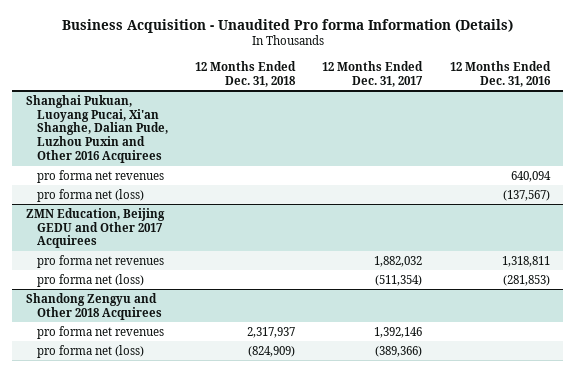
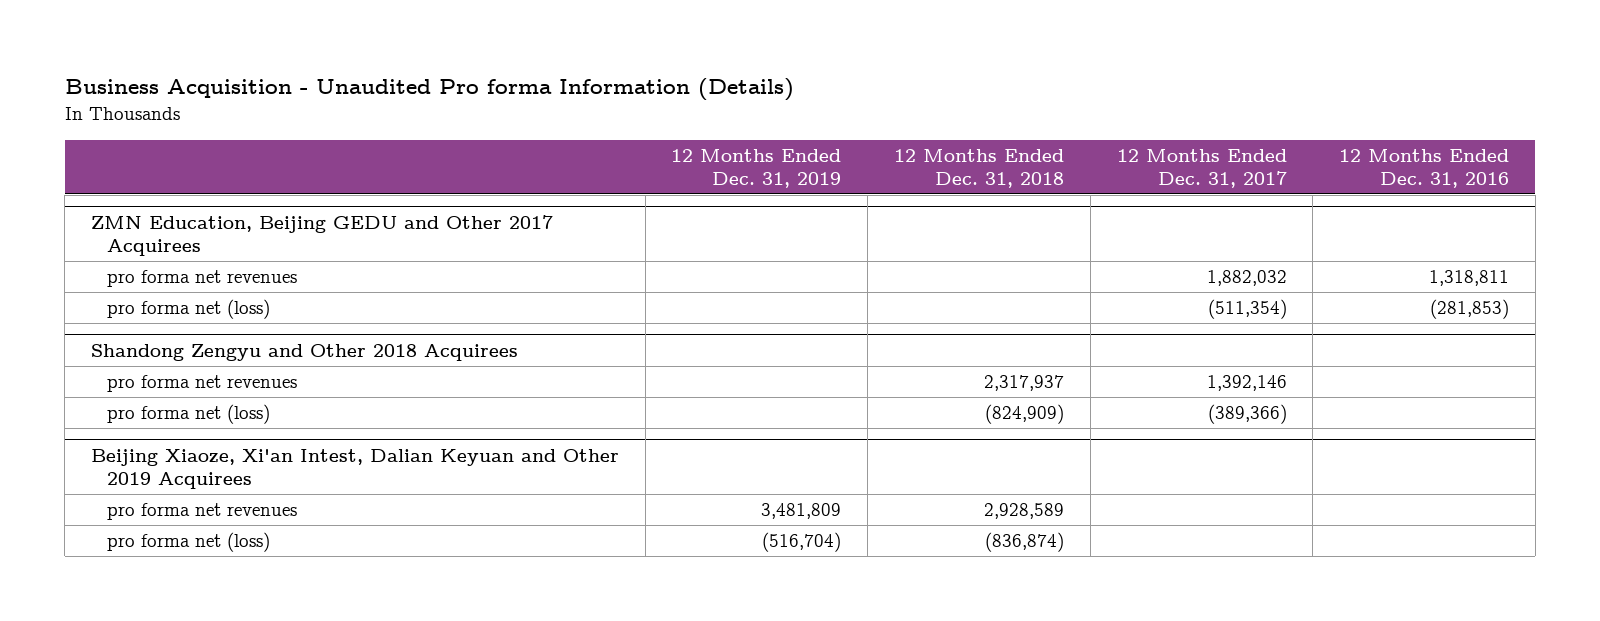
none -> [671,148,842,189] 12 Months Ended Dec. 31, 2019
[25,94,168,164] Shanghai Pukuan, Luoyang Pucai, Xi'an Shanghe, Dalian Pude, Luzhou Puxin and Other 2016 Acquirees -> none
[36,169,164,183] pro forma net revenues -> none
[36,188,144,202] pro forma net (loss) -> none
none -> [90,448,619,490] Beijing Xiaoze, Xi'an Intest, Dalian Keyuan and Other 2019 Acquirees
none -> [107,503,298,521] pro forma net revenues
none -> [107,532,271,553] pro forma net (loss)

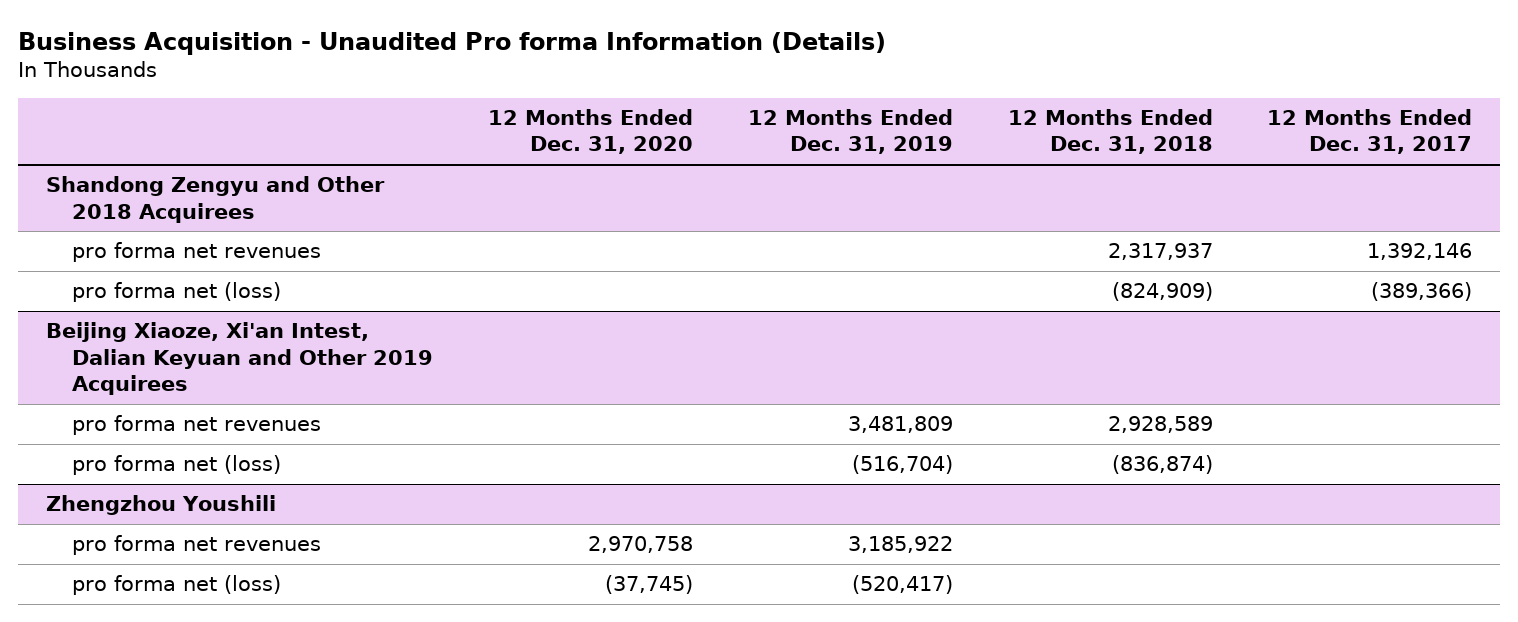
[1339,148,1510,189] 12 Months Ended Dec. 31, 2016 -> none
none -> [487,109,693,155] 12 Months Ended Dec. 31, 2020
[90,214,553,257] ZMN Education, Beijing GEDU and Other 2017 Acquirees -> none
[107,270,298,288] pro forma net revenues -> none
[107,299,271,320] pro forma net (loss) -> none
none -> [45,495,276,516] Zhengzhou Youshili
none -> [72,535,322,556] pro forma net revenues
none -> [72,575,282,596] pro forma net (loss)

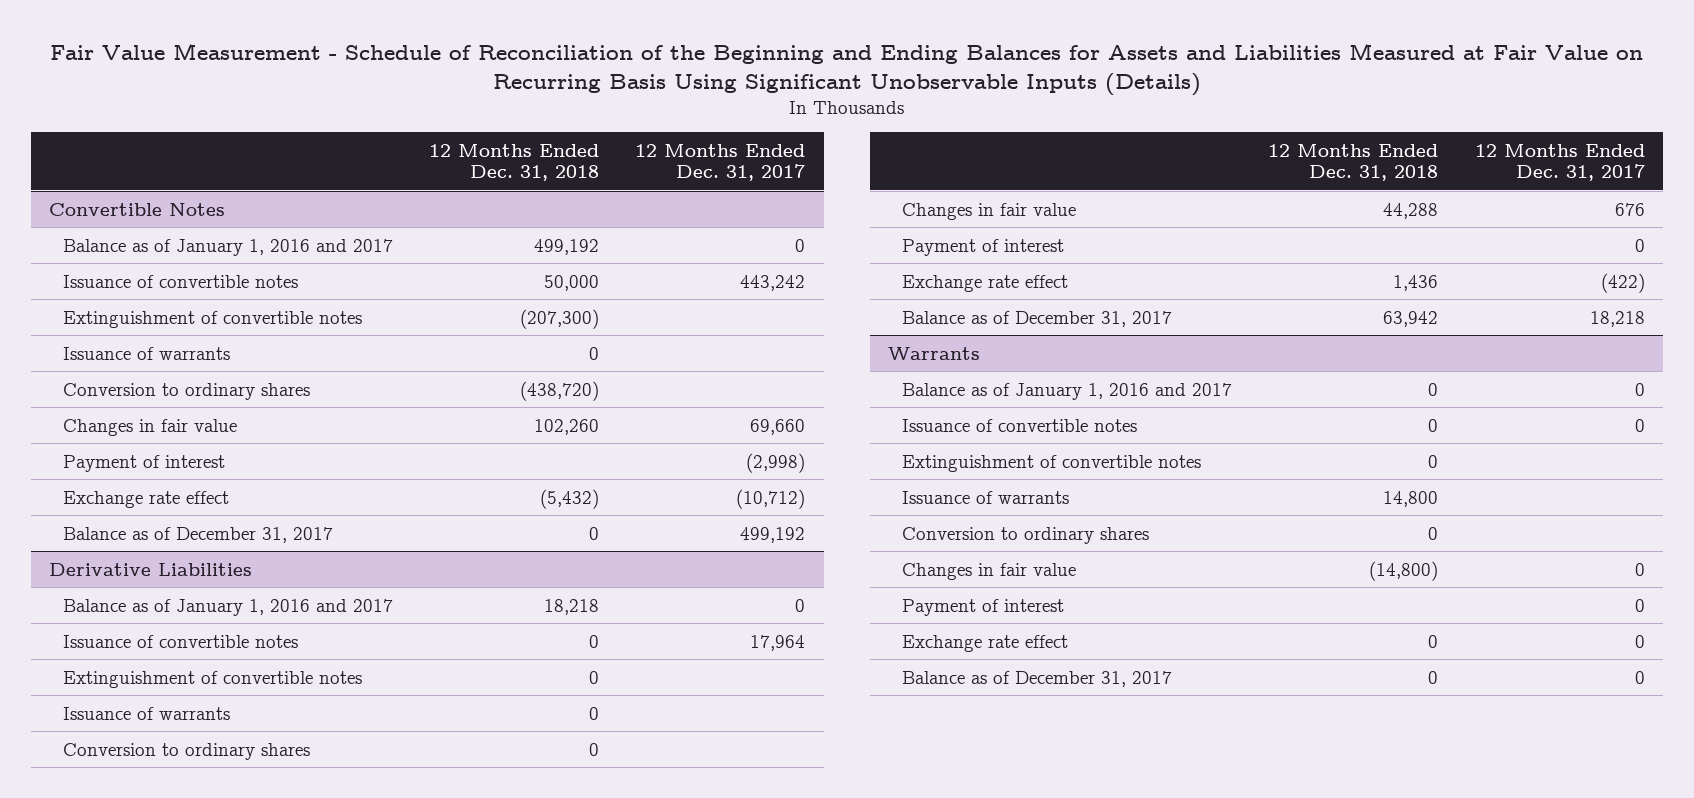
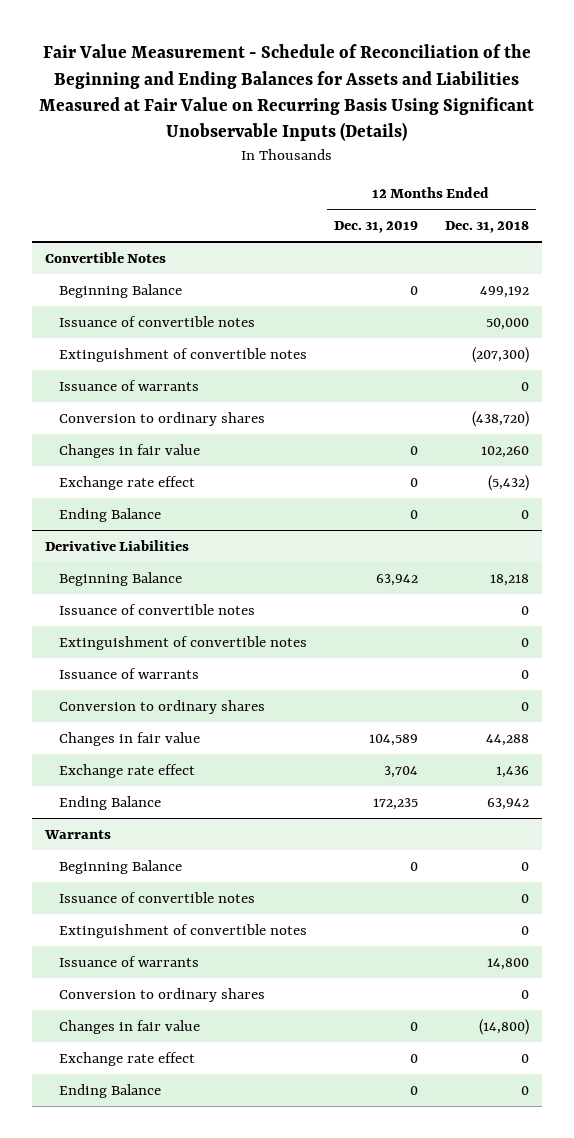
[635,143,806,182] 12 Months Ended Dec. 31, 2017 -> none
none -> [333,220,418,233] Dec. 31, 2019
[62,238,393,256] Balance as of January 1, 2016 and 2017 -> [58,283,182,298] Beginning Balance
[62,454,225,472] Payment of interest -> none
[62,526,333,543] Balance as of December 31, 2017 -> [58,507,161,522] Ending Balance
[62,598,393,616] Balance as of January 1, 2016 and 2017 -> [58,571,182,586] Beginning Balance
[901,238,1064,256] Payment of interest -> none
[901,310,1172,327] Balance as of December 31, 2017 -> [58,795,161,810] Ending Balance
[901,382,1232,400] Balance as of January 1, 2016 and 2017 -> [58,859,182,874] Beginning Balance
[901,598,1064,616] Payment of interest -> none
[901,670,1172,687] Balance as of December 31, 2017 -> [58,1083,161,1098] Ending Balance

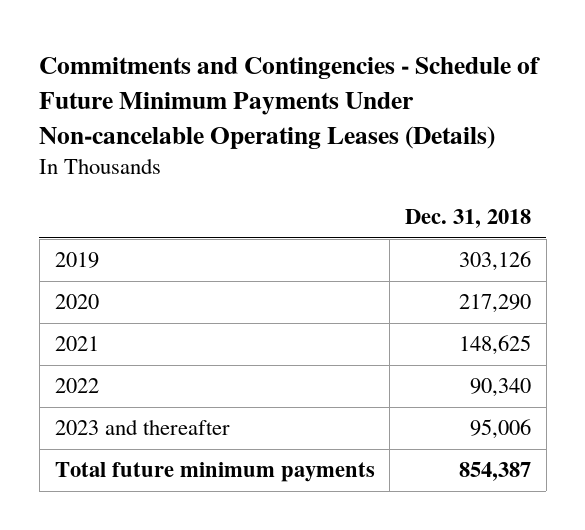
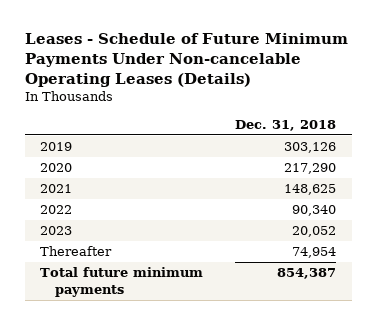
[39,57,541,149] Commitments and Contingencies - Schedule of Future Minimum Payments Under Non-cancelable Operating Leases (Details) -> [24,33,348,87] Leases - Schedule of Future Minimum Payments Under Non-cancelable Operating Leases (Details)
[54,419,230,436] 2023 and thereafter -> none
none -> [40,226,73,236] 2023
none -> [40,246,113,257] Thereafter

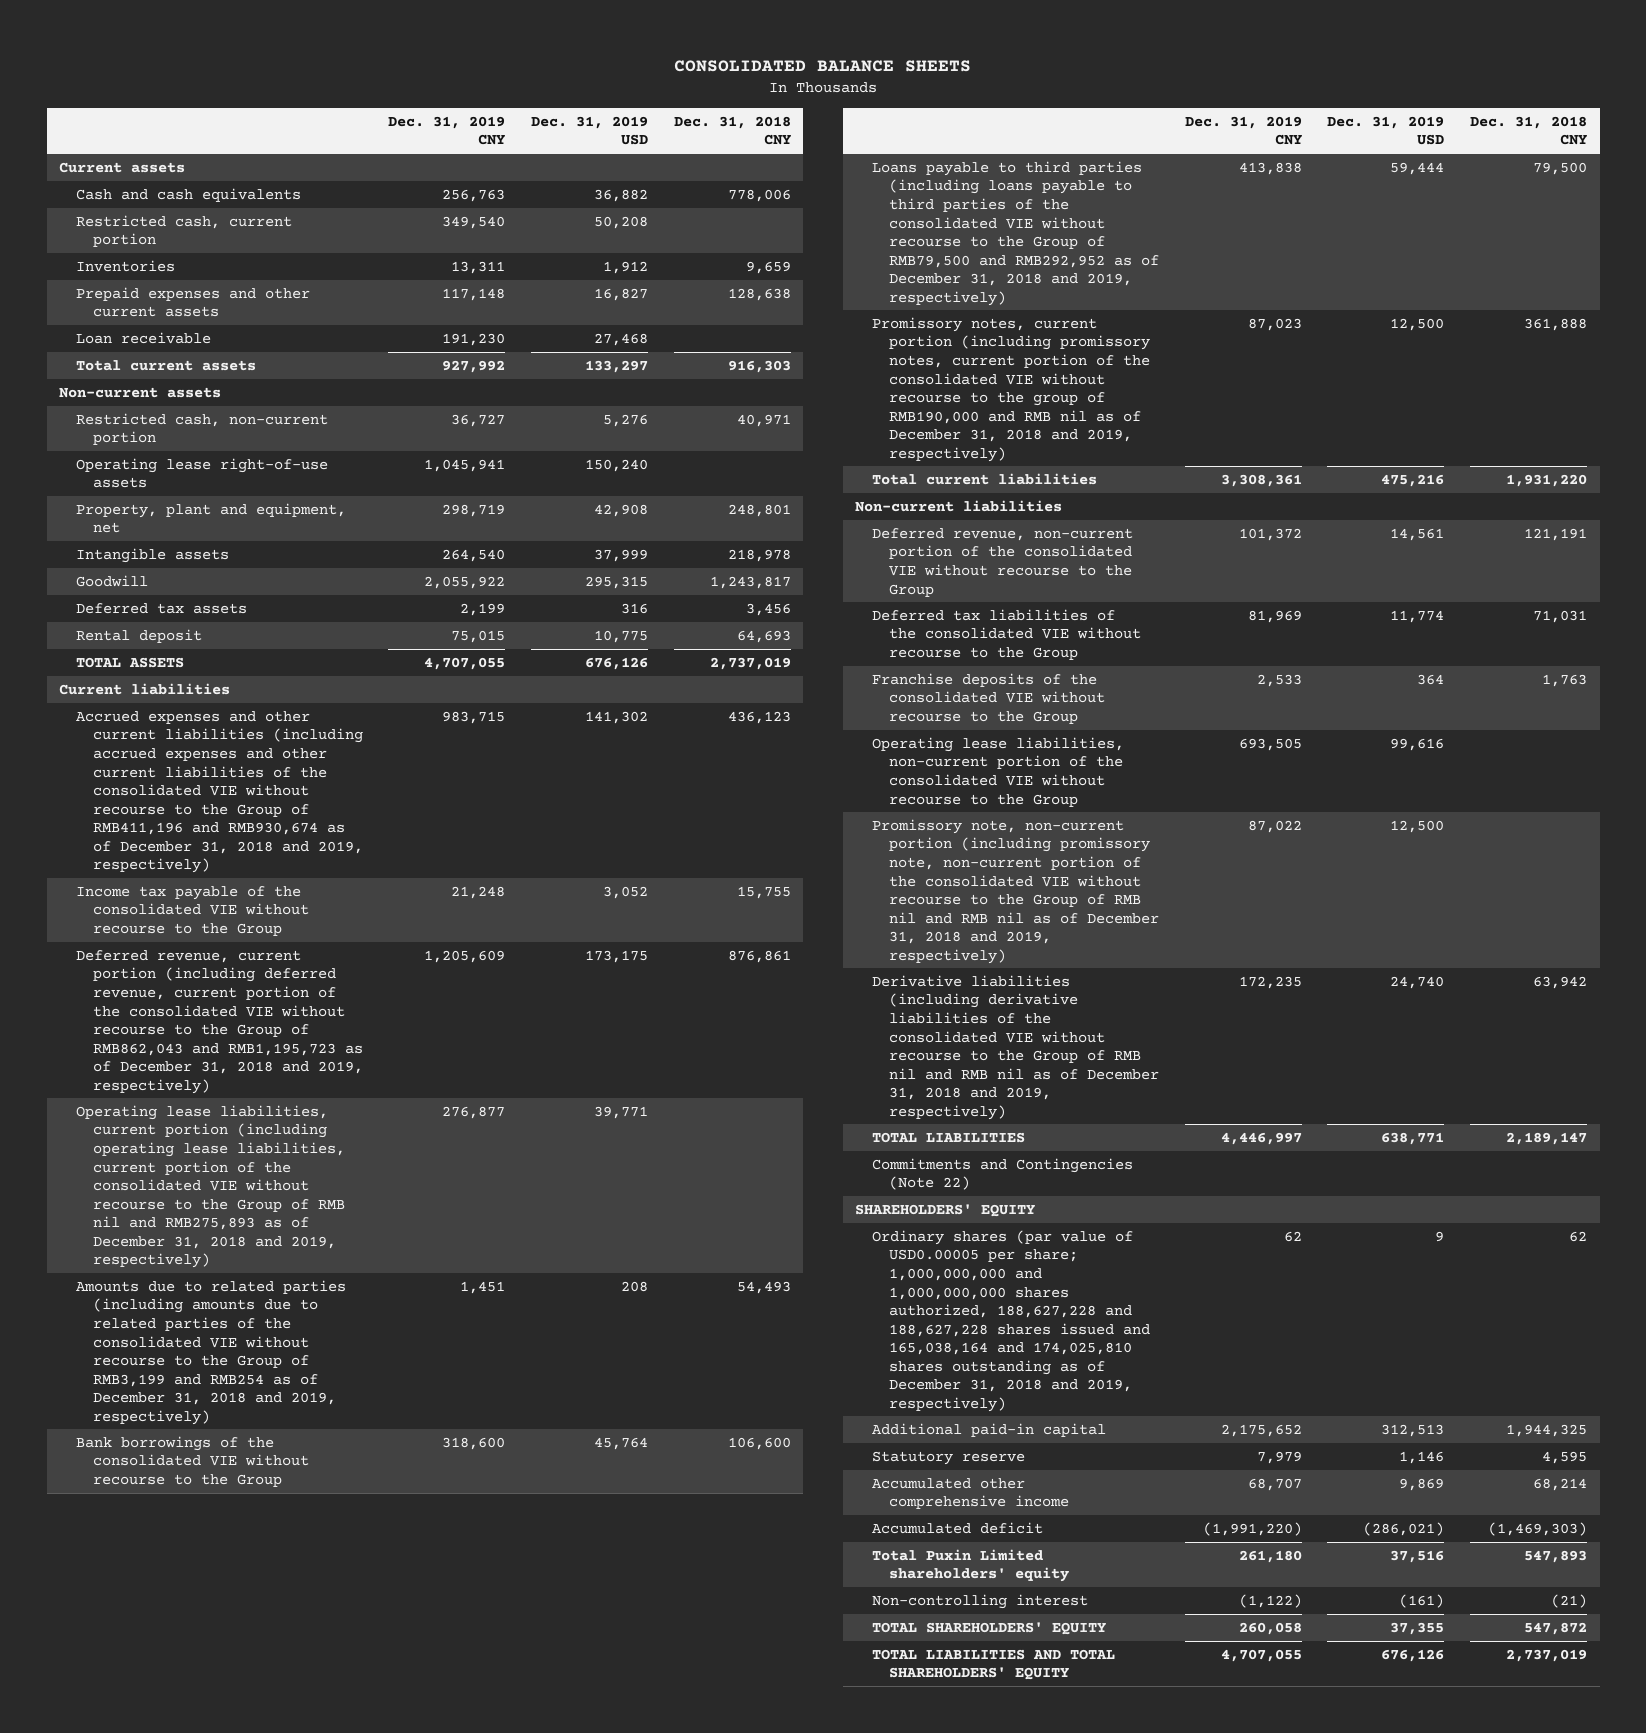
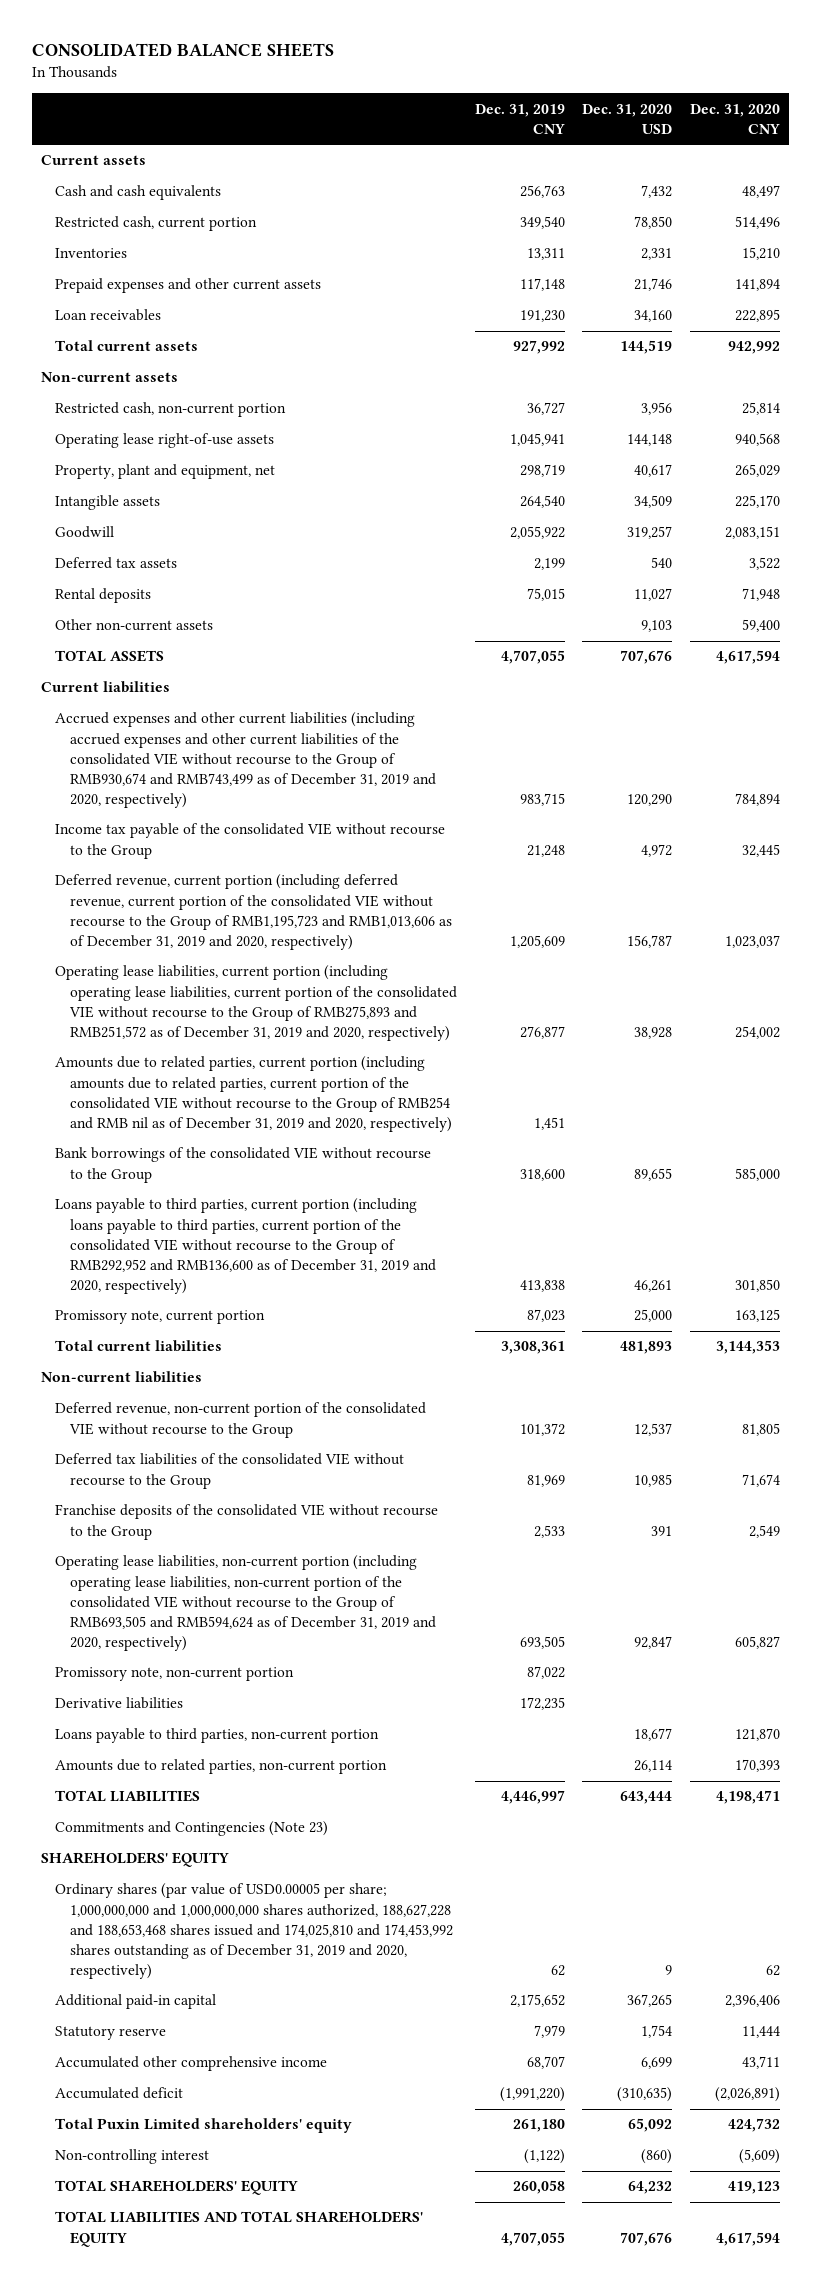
[531,115,649,146] Dec. 31, 2019 USD -> none
[673,115,791,146] Dec. 31, 2018 CNY -> none
none -> [582,103,673,134] Dec. 31, 2020 USD
none -> [690,103,781,134] Dec. 31, 2020 CNY
[76,331,212,344] Loan receivable -> [55,309,162,322] Loan receivables
[76,628,203,643] Rental deposit -> [55,588,152,604] Rental deposits
none -> [55,619,214,632] Other non-current assets
[76,710,363,874] Accrued expenses and other current liabilities (including accrued expenses and other current liabilities of the consolidated VIE without recourse to the Group of RMB411,196 and RMB930,674 as of December 31, 2018 and 2019, respectively) -> [55,712,436,809] Accrued expenses and other current liabilities (including accrued expenses and other current liabilities of the consolidated VIE without recourse to the Group of RMB930,674 and RMB743,499 as of December 31, 2019 and 2020, respectively)
[76,949,363,1094] Deferred revenue, current portion (including deferred revenue, current portion of the consolidated VIE without recourse to the Group of RMB862,043 and RMB1,195,723 as of December 31, 2018 and 2019, respectively) -> [55,874,452,950] Deferred revenue, current portion (including deferred revenue, current portion of the consolidated VIE without recourse to the Group of RMB1,195,723 and RMB1,013,606 as of December 31, 2019 and 2020, respectively)
[76,1104,345,1269] Operating lease liabilities, current portion (including operating lease liabilities, current portion of the consolidated VIE without recourse to the Group of RMB nil and RMB275,893 as of December 31, 2018 and 2019, respectively) -> [55,965,457,1041] Operating lease liabilities, current portion (including operating lease liabilities, current portion of the consolidated VIE without recourse to the Group of RMB275,893 and RMB251,572 as of December 31, 2019 and 2020, respectively)
[76,1279,347,1425] Amounts due to related parties (including amounts due to related parties of the consolidated VIE without recourse to the Group of RMB3,199 and RMB254 as of December 31, 2018 and 2019, respectively) -> [55,1056,452,1132] Amounts due to related parties, current portion (including amounts due to related parties, current portion of the consolidated VIE without recourse to the Group of RMB254 and RMB nil as of December 31, 2019 and 2020, respectively)
[872,160,1159,306] Loans payable to third parties (including loans payable to third parties of the consolidated VIE without recourse to the Group of RMB79,500 and RMB292,952 as of December 31, 2018 and 2019, respectively) -> [55,1198,436,1295] Loans payable to third parties, current portion (including loans payable to third parties, current portion of the consolidated VIE without recourse to the Group of RMB292,952 and RMB136,600 as of December 31, 2019 and 2020, respectively)
[872,316,1150,462] Promissory notes, current portion (including promissory notes, current portion of the consolidated VIE without recourse to the group of RMB190,000 and RMB nil as of December 31, 2018 and 2019, respectively) -> [55,1310,266,1325] Promissory note, current portion
[872,736,1125,807] Operating lease liabilities, non-current portion of the consolidated VIE without recourse to the Group -> [55,1555,436,1652] Operating lease liabilities, non-current portion (including operating lease liabilities, non-current portion of the consolidated VIE without recourse to the Group of RMB693,505 and RMB594,624 as of December 31, 2019 and 2020, respectively)
[872,818,1159,964] Promissory note, non-current portion (including promissory note, non-current portion of the consolidated VIE without recourse to the Group of RMB nil and RMB nil as of December 31, 2018 and 2019, respectively) -> [55,1667,295,1682] Promissory note, non-current portion
[872,974,1159,1120] Derivative liabilities (including derivative liabilities of the consolidated VIE without recourse to the Group of RMB nil and RMB nil as of December 31, 2018 and 2019, respectively) -> [55,1697,184,1710] Derivative liabilities
none -> [55,1728,380,1744] Loans payable to third parties, non-current portion
none -> [55,1759,388,1775] Amounts due to related parties, non-current portion
[872,1157,1134,1191] Commitments and Contingencies (Note 22) -> [55,1821,329,1837] Commitments and Contingencies (Note 23)
[872,1229,1150,1412] Ordinary shares (par value of USD0.00005 per share; 1,000,000,000 and 1,000,000,000 shares authorized, 188,627,228 and 188,627,228 shares issued and 165,038,164 and 174,025,810 shares outstanding as of December 31, 2018 and 2019, respectively) -> [55,1883,453,1980] Ordinary shares (par value of USD0.00005 per share; 1,000,000,000 and 1,000,000,000 shares authorized, 188,627,228 and 188,653,468 shares issued and 174,025,810 and 174,453,992 shares outstanding as of December 31, 2019 and 2020, respectively)

